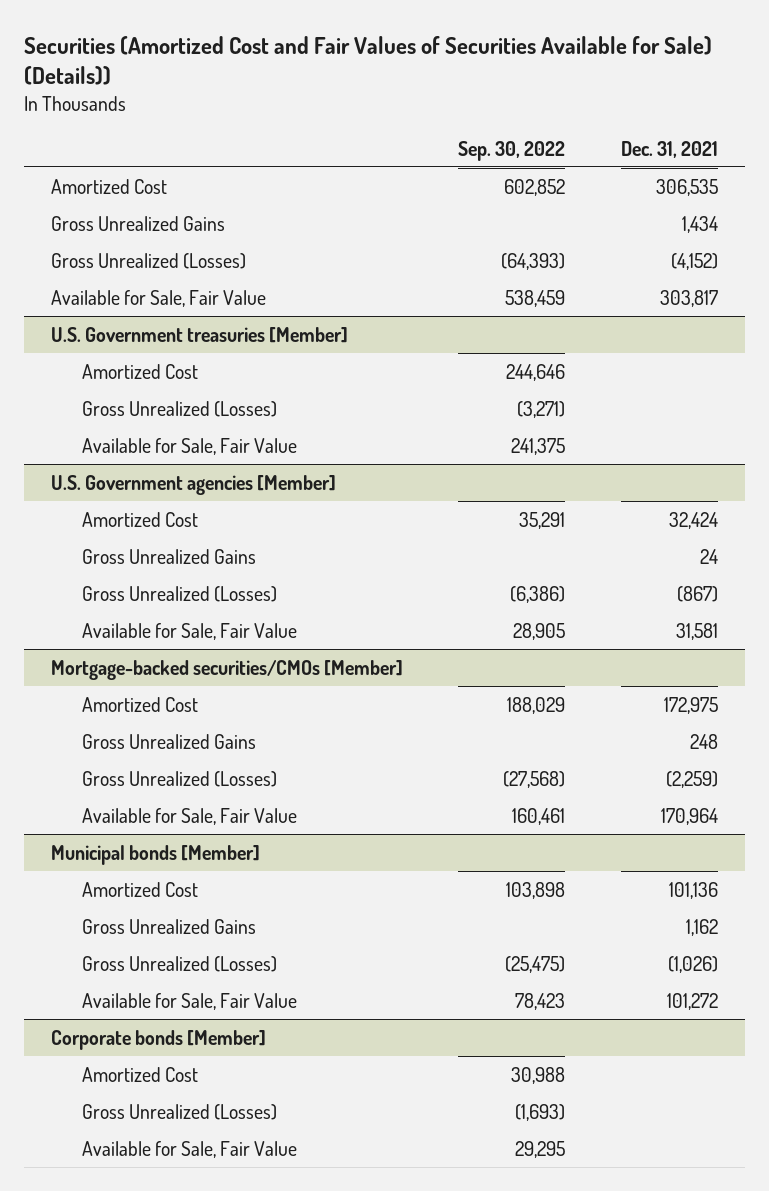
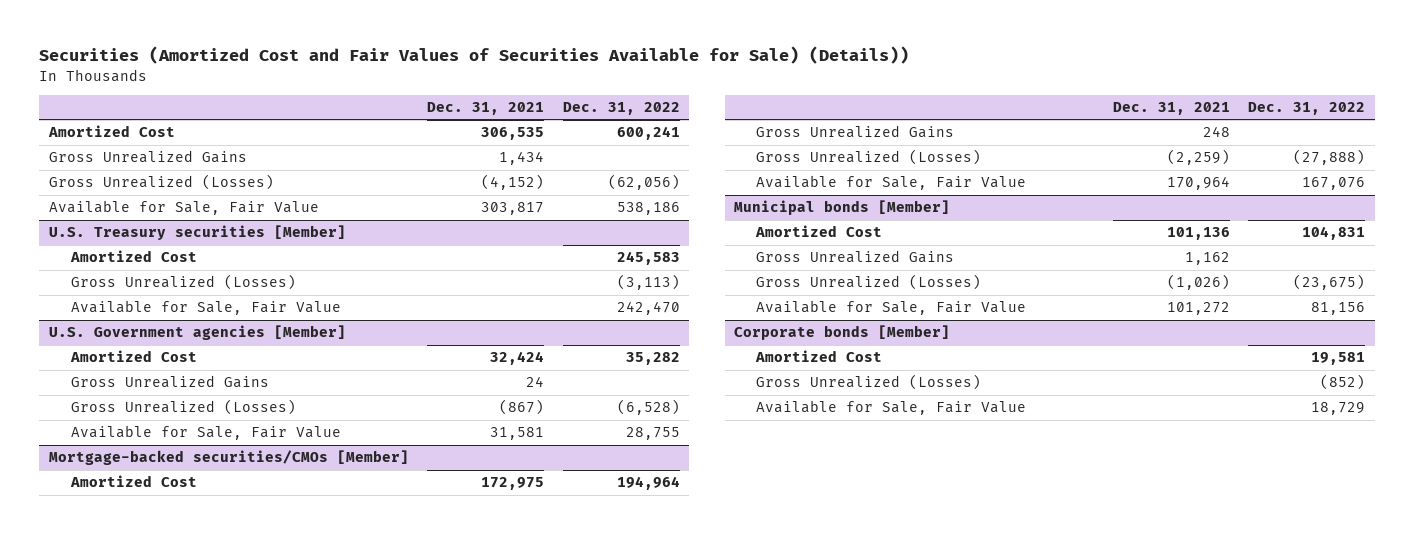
[458,140,566,161] Sep. 30, 2022 -> none
none -> [563,102,681,116] Dec. 31, 2022
[51,326,349,343] U.S. Government treasuries [Member] -> [48,225,346,241] U.S. Treasury securities [Member]

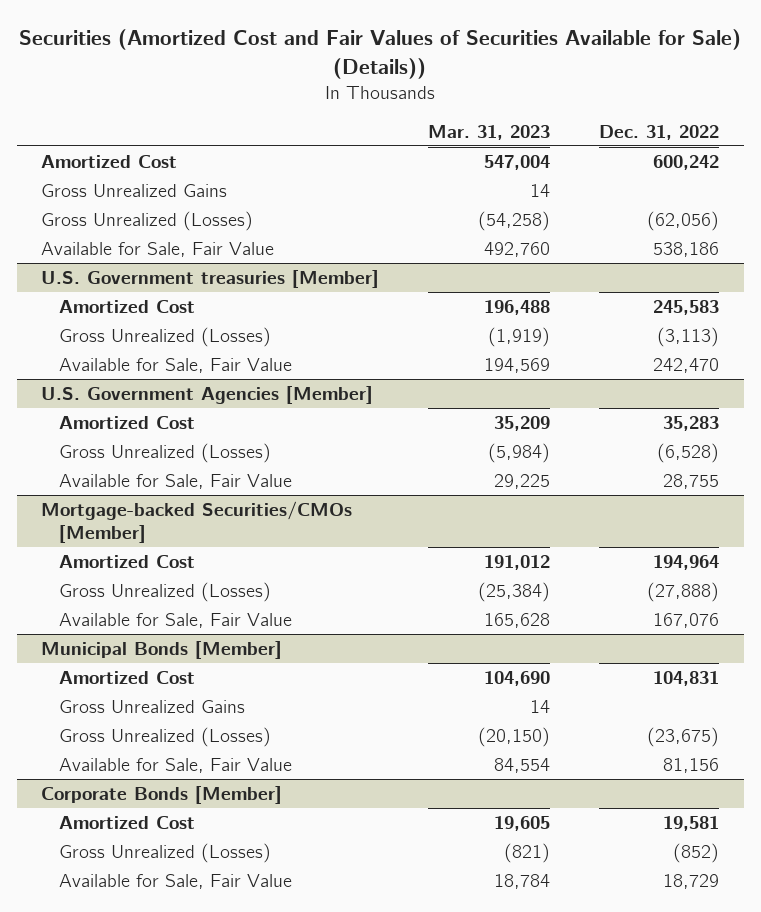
[427,102,545,116] Dec. 31, 2021 -> none
none -> [428,124,551,140] Mar. 31, 2023
[617,126,681,141] 600,241 -> [653,154,720,170] 600,242
[48,225,346,241] U.S. Treasury securities [Member] -> [41,269,380,288] U.S. Government treasuries [Member]
[70,375,269,389] Gross Unrealized Gains -> none
[48,325,346,341] U.S. Government agencies [Member] -> [41,385,374,404] U.S. Government Agencies [Member]
[626,352,681,366] 35,282 -> [663,415,720,431] 35,283
[48,450,409,466] Mortgage-backed securities/CMOs [Member] -> [41,500,353,544] Mortgage-backed Securities/CMOs [Member]
[756,125,955,139] Gross Unrealized Gains -> none
[734,200,951,216] Municipal bonds [Member] -> [41,640,283,659] Municipal Bonds [Member]
[734,325,951,341] Corporate bonds [Member] -> [41,785,283,804] Corporate Bonds [Member]

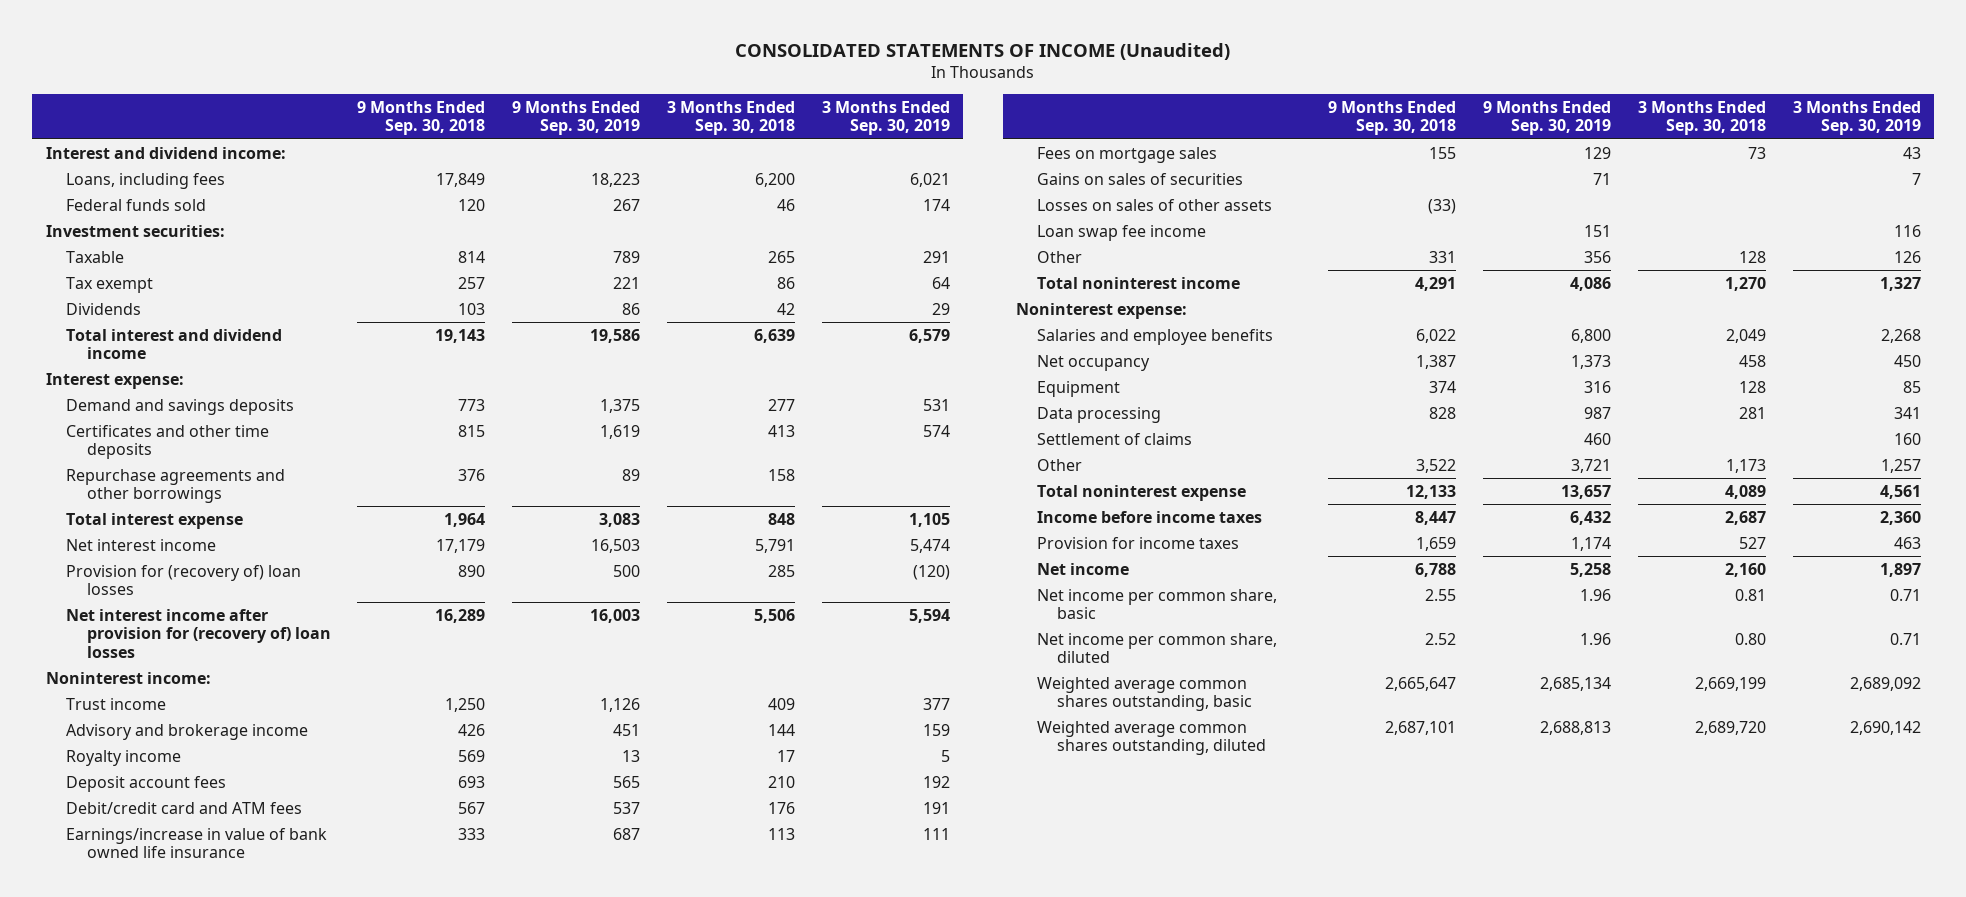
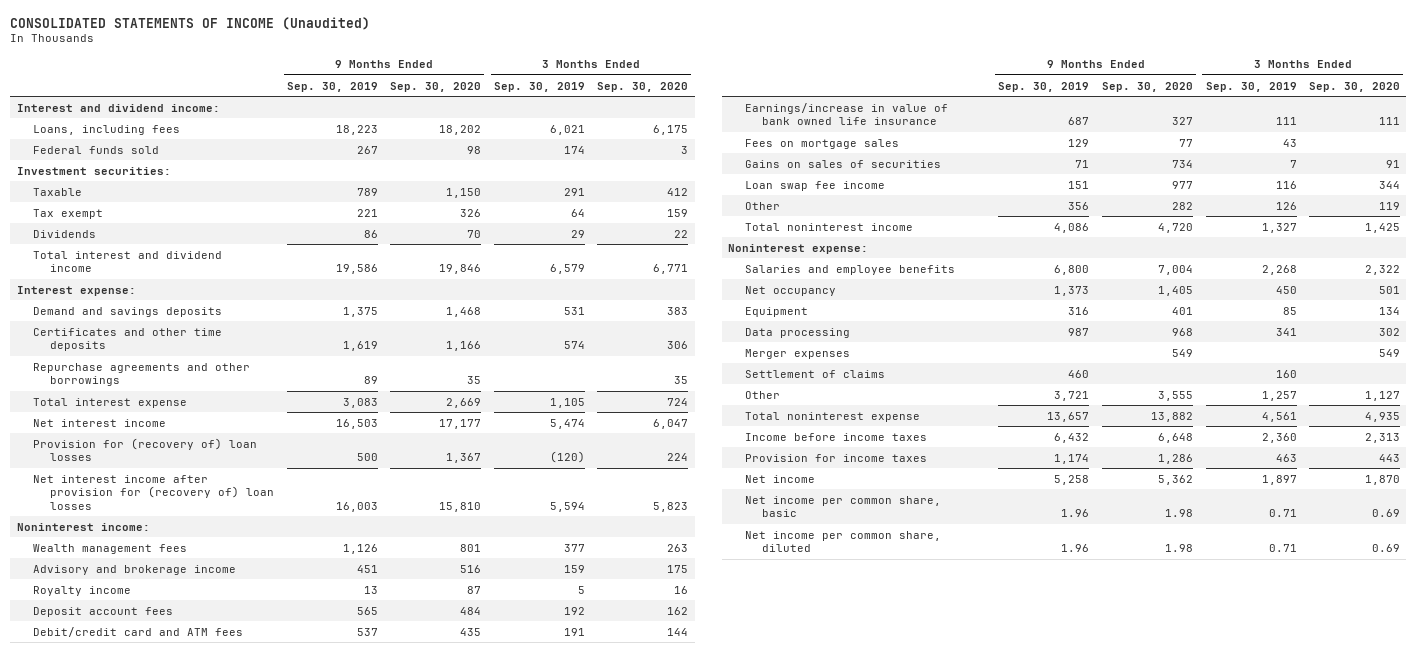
[357,100,486,136] 9 Months Ended Sep. 30, 2018 -> none
[667,100,796,136] 3 Months Ended Sep. 30, 2018 -> none
none -> [390,81,482,92] Sep. 30, 2020
none -> [597,81,689,92] Sep. 30, 2020
[66,697,167,710] Trust income -> [33,543,188,554] Wealth management fees
[1036,198,1272,211] Losses on sales of other assets -> none
none -> [745,348,851,359] Merger expenses
[1036,676,1253,712] Weighted average common shares outstanding, basic -> none
[1036,720,1267,756] Weighted average common shares outstanding, diluted -> none

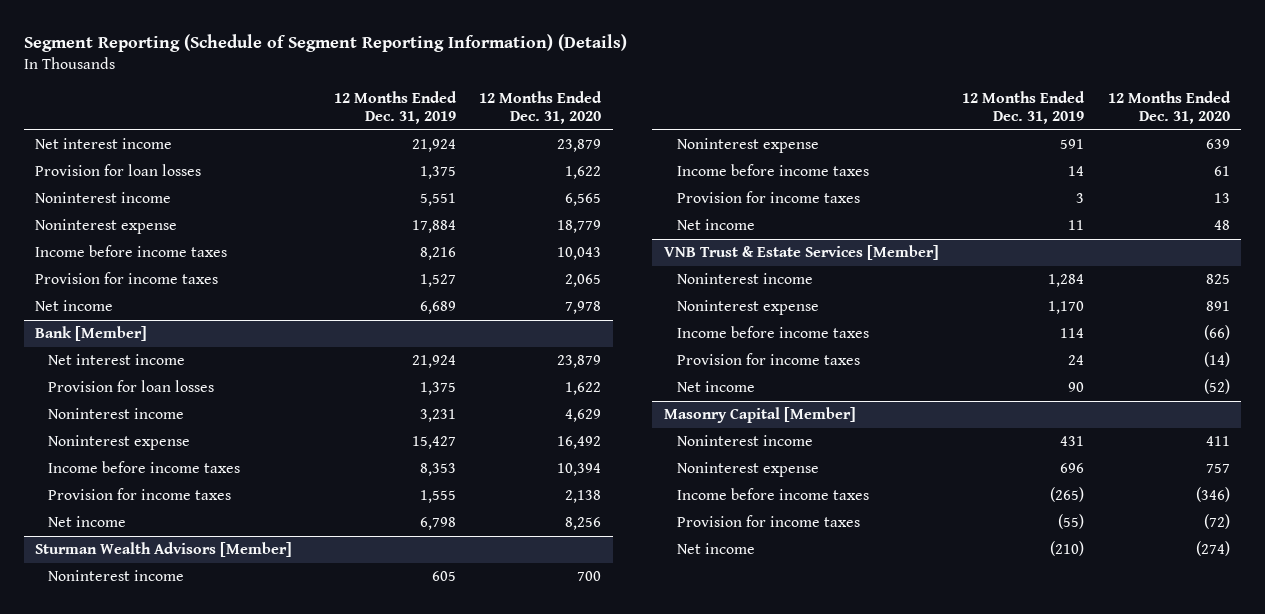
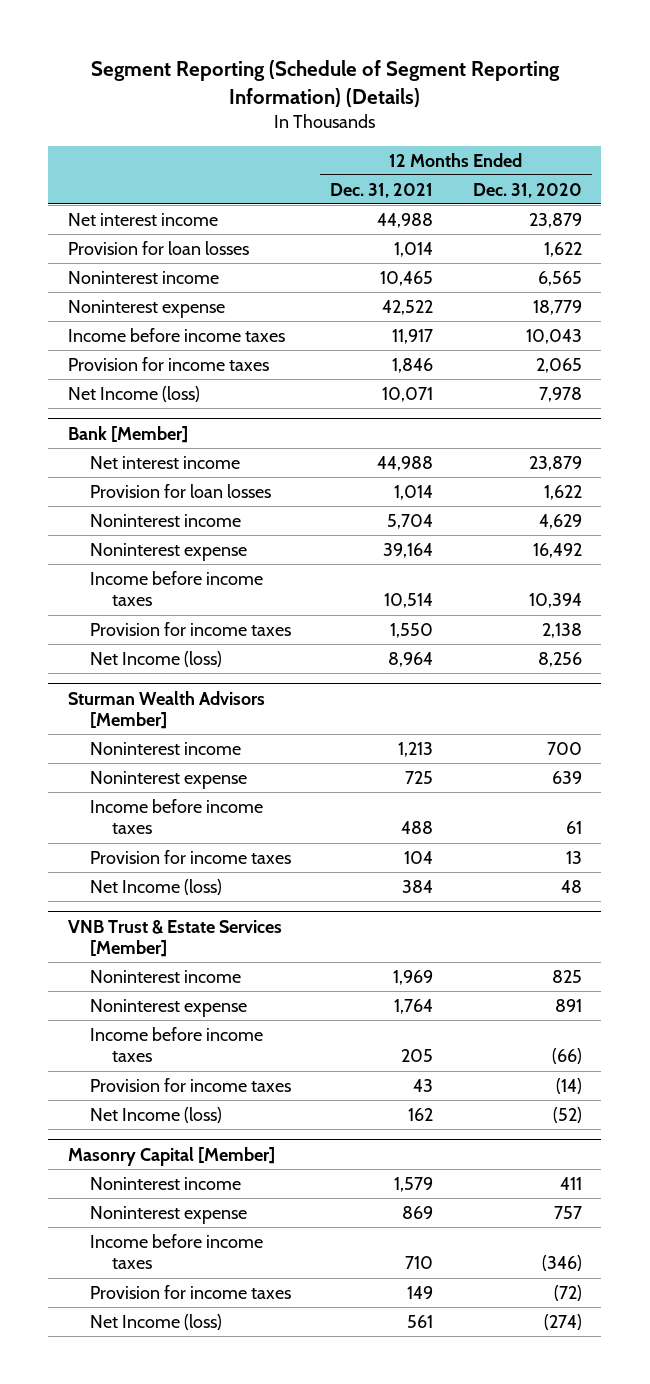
[333,91,457,125] 12 Months Ended Dec. 31, 2019 -> none
none -> [330,182,434,198] Dec. 31, 2021
[35,300,114,312] Net income -> [68,385,201,402] Net Income (loss)
[48,516,127,528] Net income -> [89,650,222,667] Net Income (loss)
[677,219,756,231] Net income -> [89,878,222,895] Net Income (loss)
[677,381,756,393] Net income -> [89,1106,222,1123] Net Income (loss)
[677,543,756,555] Net income -> [89,1313,222,1330] Net Income (loss)

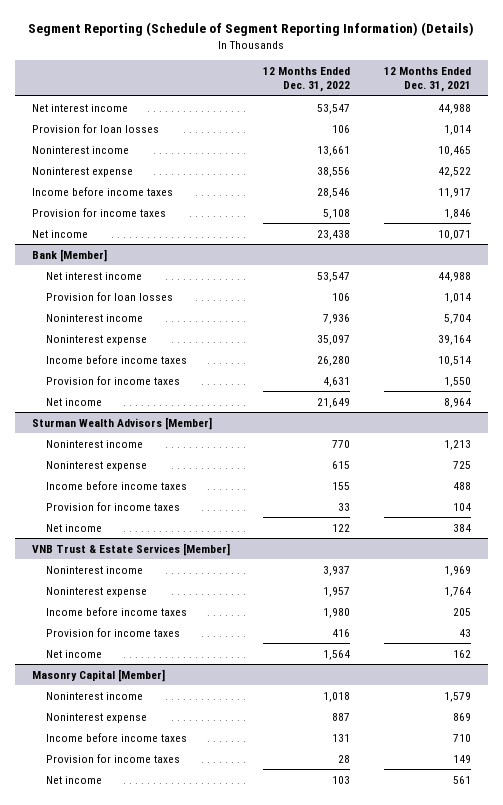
[472,182,582,198] Dec. 31, 2020 -> none
none -> [263,67,351,93] 12 Months Ended Dec. 31, 2022
[68,385,201,402] Net Income (loss) -> [31,229,88,238] Net income
[89,650,222,667] Net Income (loss) -> [45,397,102,406] Net income
[89,878,222,895] Net Income (loss) -> [45,523,102,532] Net income
[89,1106,222,1123] Net Income (loss) -> [45,649,102,658] Net income
[89,1313,222,1330] Net Income (loss) -> [45,775,102,784] Net income

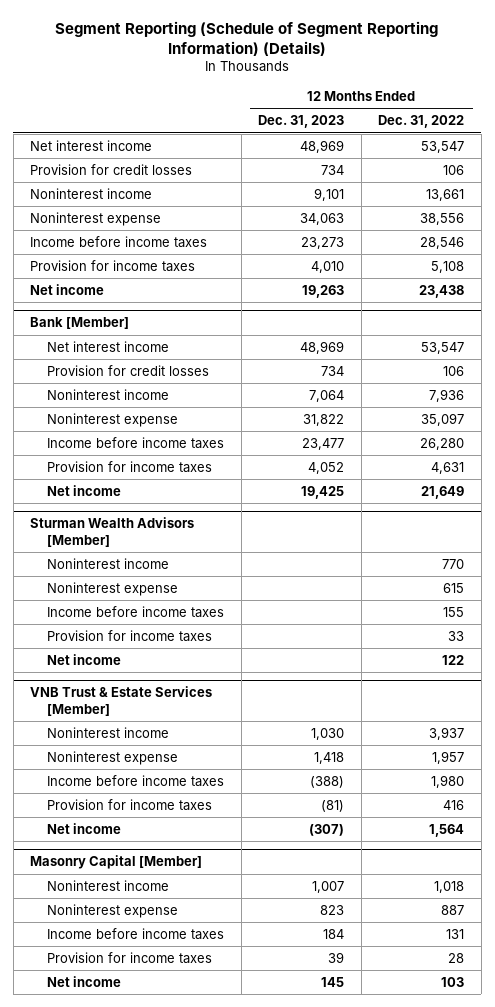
[383,67,471,93] 12 Months Ended Dec. 31, 2021 -> none
none -> [258,115,345,129] Dec. 31, 2023
[31,123,159,133] Provision for loan losses -> [30,163,193,175] Provision for credit losses
[45,291,173,301] Provision for loan losses -> [46,364,209,376] Provision for credit losses

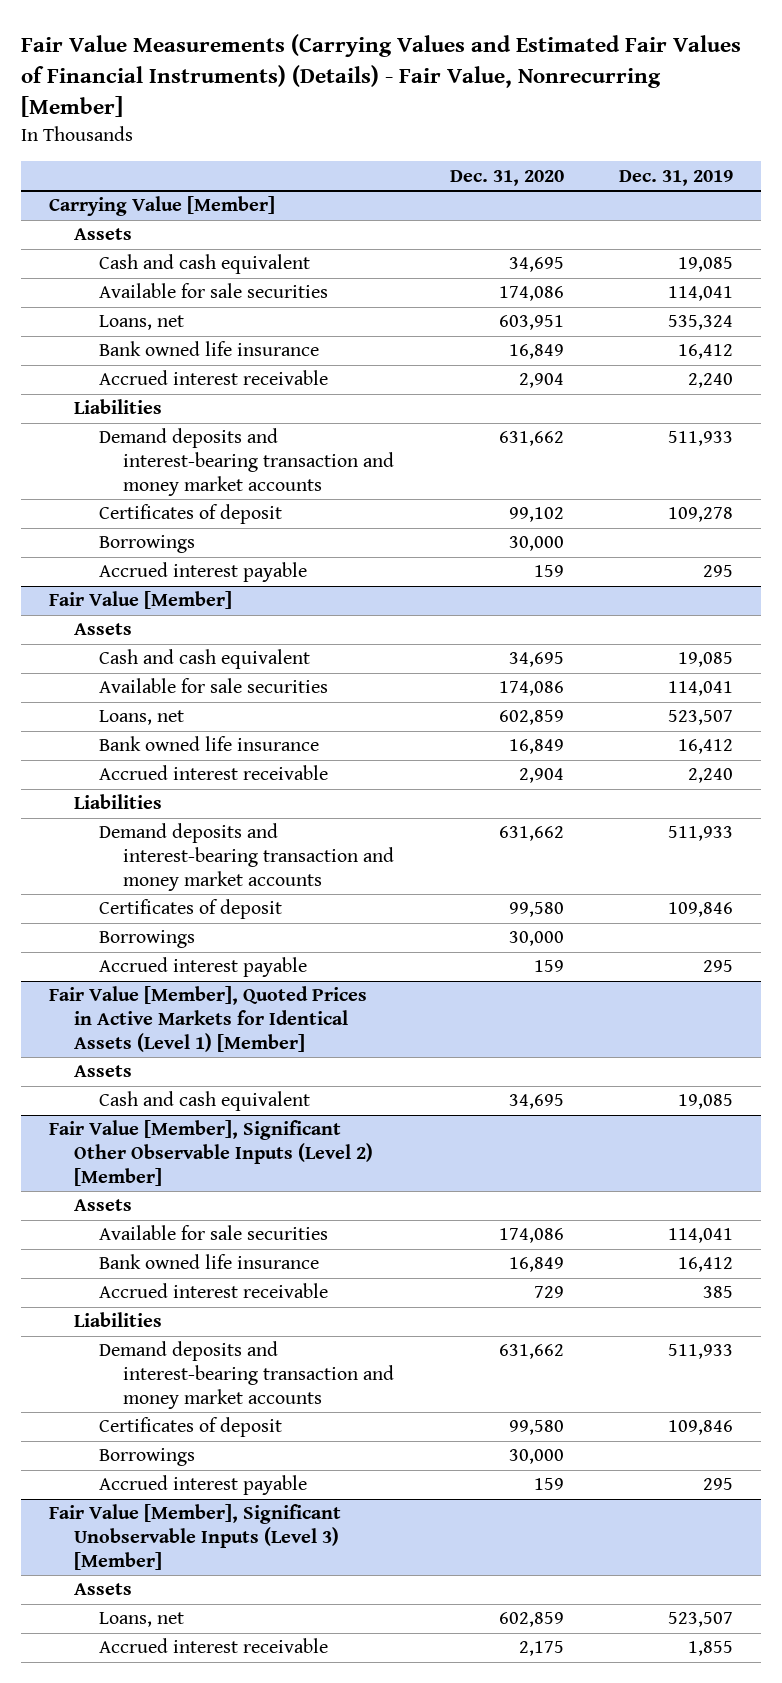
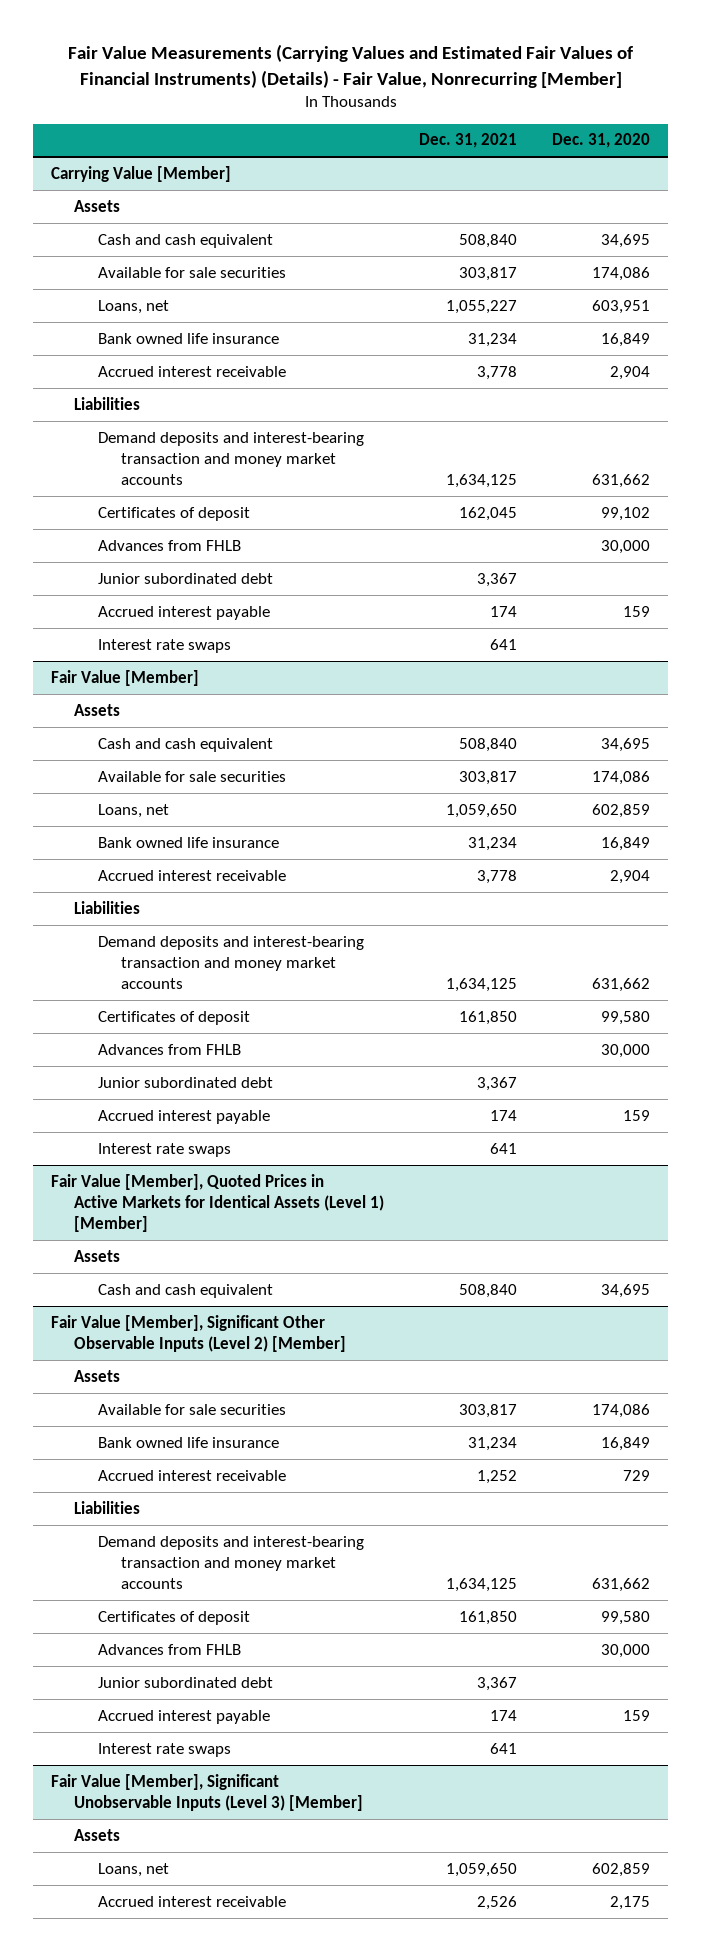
[619,169,734,186] Dec. 31, 2019 -> none
none -> [419,133,518,149] Dec. 31, 2021
[98,535,195,554] Borrowings -> none
none -> [97,539,241,551] Advances from FHLB
none -> [97,572,273,584] Junior subordinated debt
none -> [97,638,231,653] Interest rate swaps
[98,930,195,949] Borrowings -> none
none -> [97,1043,241,1055] Advances from FHLB
none -> [97,1076,273,1088] Junior subordinated debt
none -> [97,1142,231,1157] Interest rate swaps
[98,1448,195,1467] Borrowings -> none
none -> [97,1643,241,1655] Advances from FHLB
none -> [97,1676,273,1688] Junior subordinated debt
none -> [97,1742,231,1757] Interest rate swaps

